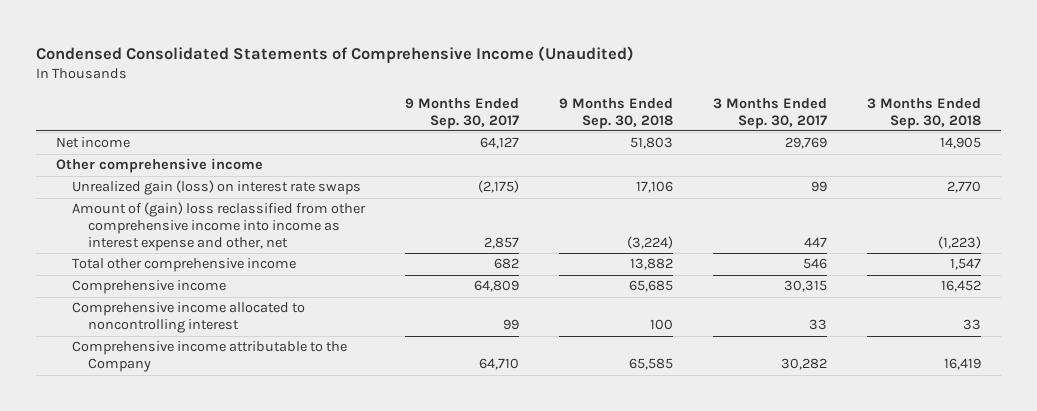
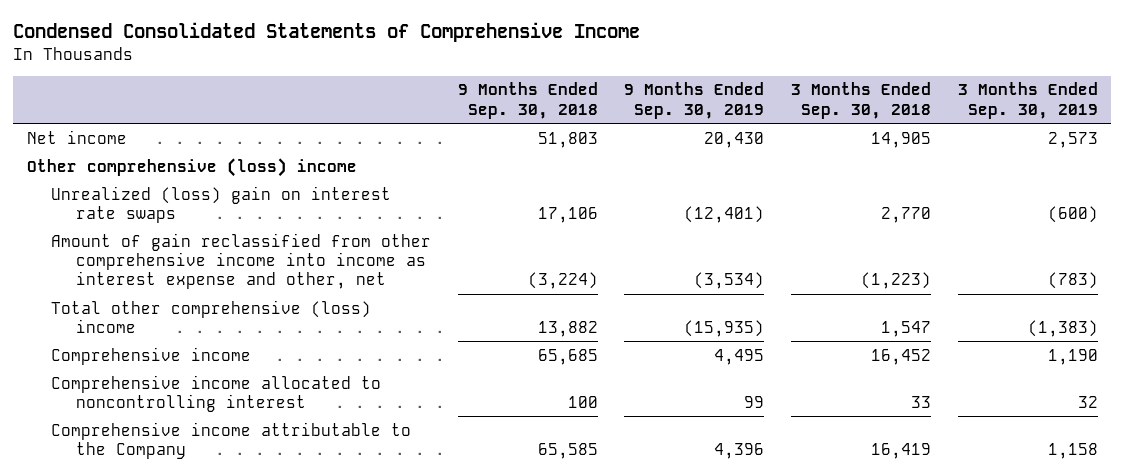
[36,45,635,63] Condensed Consolidated Statements of Comprehensive Income (Unaudited) -> [13,22,641,43] Condensed Consolidated Statements of Comprehensive Income
[404,97,519,129] 9 Months Ended Sep. 30, 2017 -> none
[712,97,827,129] 3 Months Ended Sep. 30, 2017 -> none
none -> [624,82,765,119] 9 Months Ended Sep. 30, 2019
none -> [957,82,1098,119] 3 Months Ended Sep. 30, 2019
[56,158,264,174] Other comprehensive income -> [26,157,357,177] Other comprehensive (loss) income
[71,180,361,196] Unrealized gain (loss) on interest rate swaps -> [51,185,392,223] Unrealized (loss) gain on interest rate swaps
[71,202,366,251] Amount of (gain) loss reclassified from other comprehensive income into income as interest expense and other, net -> [51,232,432,290] Amount of gain reclassified from other comprehensive income into income as interest expense and other, net
[71,258,296,273] Total other comprehensive income -> [51,299,372,333] Total other comprehensive (loss) income

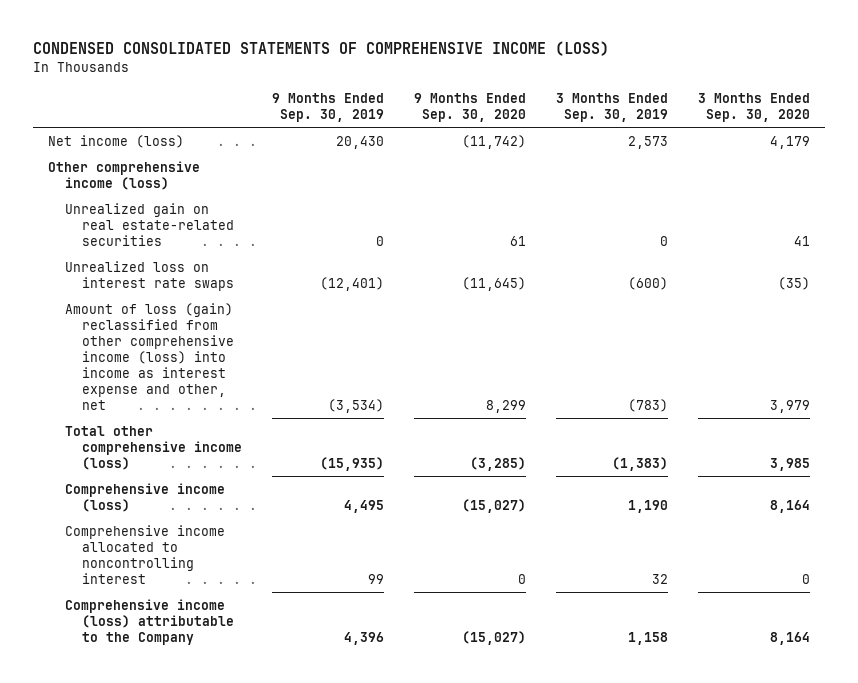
[13,22,641,43] Condensed Consolidated Statements of Comprehensive Income -> [33,40,610,56] CONDENSED CONSOLIDATED STATEMENTS OF COMPREHENSIVE INCOME (LOSS)
[457,82,598,119] 9 Months Ended Sep. 30, 2018 -> none
[790,82,931,119] 3 Months Ended Sep. 30, 2018 -> none
none -> [414,92,527,122] 9 Months Ended Sep. 30, 2020
none -> [697,92,810,122] 3 Months Ended Sep. 30, 2020
[26,129,127,144] Net income -> [48,135,185,149] Net income (loss)
[26,157,357,177] Other comprehensive (loss) income -> [48,161,201,191] Other comprehensive income (loss)
none -> [65,203,235,246] Unrealized gain on real estate-related securities
[51,185,392,223] Unrealized (loss) gain on interest rate swaps -> [65,261,235,292] Unrealized loss on interest rate swaps
[51,232,432,290] Amount of gain reclassified from other comprehensive income into income as interest expense and other, net -> [65,303,235,410] Amount of loss (gain) reclassified from other comprehensive income (loss) into income as interest expense and other, net
[51,299,372,333] Total other comprehensive (loss) income -> [65,426,243,470] Total other comprehensive income (loss)
[51,346,252,365] Comprehensive income -> [65,483,226,513] Comprehensive income (loss)
[51,421,412,459] Comprehensive income attributable to the Company -> [65,599,235,645] Comprehensive income (loss) attributable to the Company

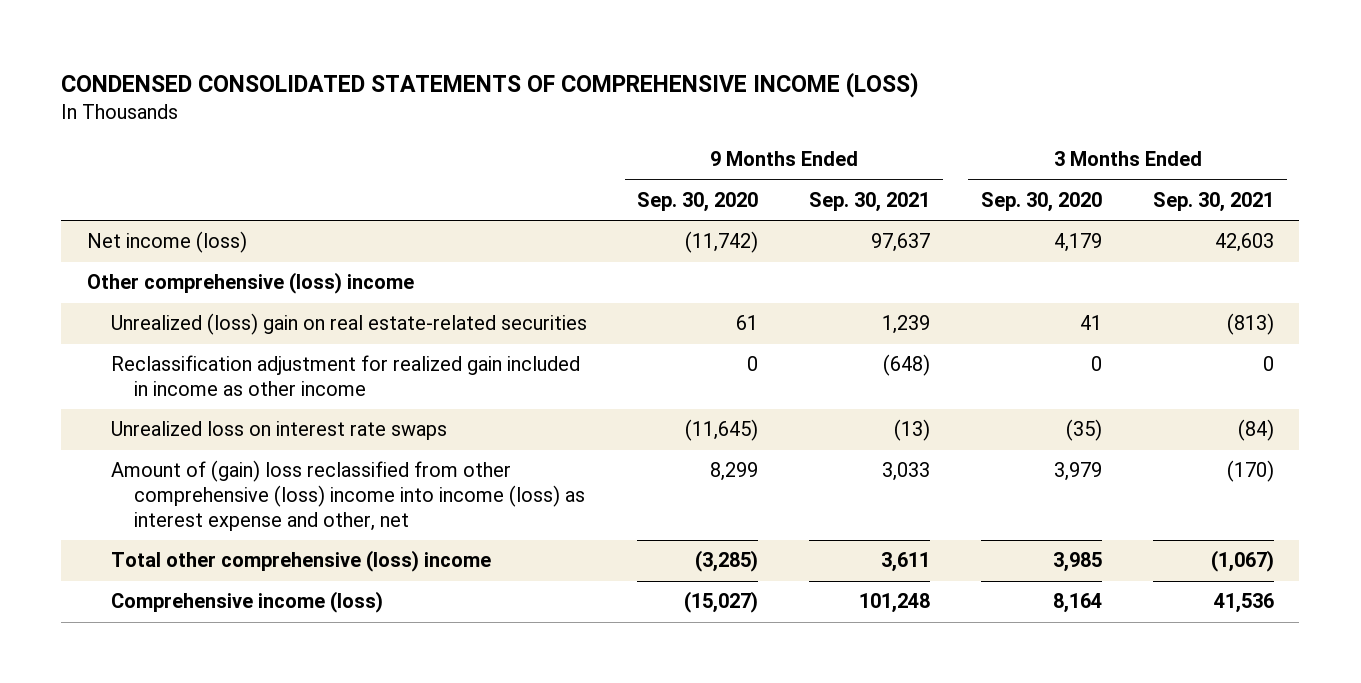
[272,92,385,122] 9 Months Ended Sep. 30, 2019 -> none
[555,92,668,122] 3 Months Ended Sep. 30, 2019 -> none
none -> [809,191,931,212] Sep. 30, 2021
none -> [1152,191,1274,212] Sep. 30, 2021
[48,161,201,191] Other comprehensive income (loss) -> [86,272,414,295] Other comprehensive (loss) income
[65,203,235,246] Unrealized gain on real estate-related securities -> [110,313,587,336] Unrealized (loss) gain on real estate-related securities
none -> [110,355,580,397] Reclassification adjustment for realized gain included in income as other income
[65,303,235,410] Amount of loss (gain) reclassified from other comprehensive income (loss) into income as interest expense and other, net -> [110,460,586,531] Amount of (gain) loss reclassified from other comprehensive (loss) income into income (loss) as interest expense and other, net
[65,426,243,470] Total other comprehensive income (loss) -> [110,550,491,573] Total other comprehensive (loss) income
[65,525,226,584] Comprehensive income allocated to noncontrolling interest -> none
[65,599,235,645] Comprehensive income (loss) attributable to the Company -> none

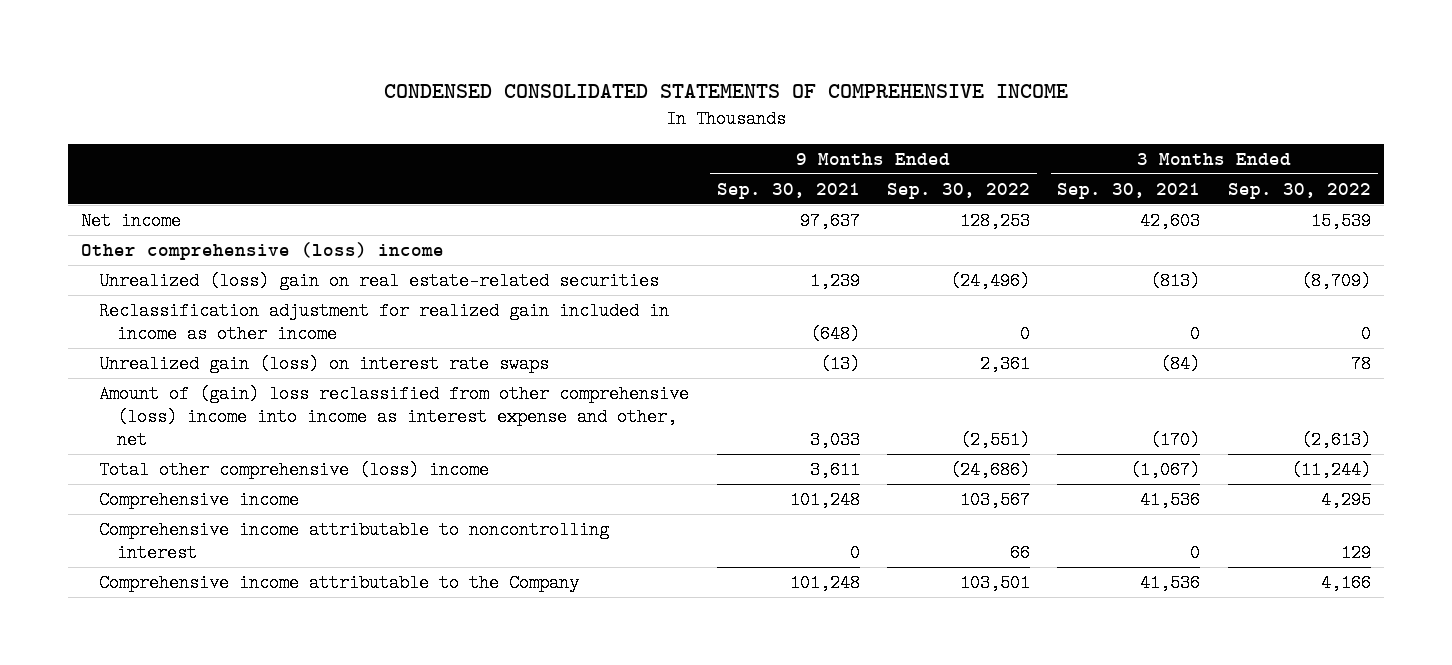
[61,72,920,99] CONDENSED CONSOLIDATED STATEMENTS OF COMPREHENSIVE INCOME (LOSS) -> [384,83,1069,98] CONDENSED CONSOLIDATED STATEMENTS OF COMPREHENSIVE INCOME
[637,191,759,212] Sep. 30, 2020 -> none
[981,191,1103,212] Sep. 30, 2020 -> none
none -> [886,182,1030,199] Sep. 30, 2022
none -> [1227,182,1371,199] Sep. 30, 2022
[86,231,247,254] Net income (loss) -> [81,211,182,230] Net income
[110,421,447,441] Unrealized loss on interest rate swaps -> [99,354,550,373] Unrealized gain (loss) on interest rate swaps
[110,460,586,531] Amount of (gain) loss reclassified from other comprehensive (loss) income into income (loss) as interest expense and other, net -> [99,384,690,450] Amount of (gain) loss reclassified from other comprehensive (loss) income into income as interest expense and other, net
[110,591,383,614] Comprehensive income (loss) -> [99,490,300,509] Comprehensive income
none -> [99,520,610,563] Comprehensive income attributable to noncontrolling interest
none -> [99,573,580,592] Comprehensive income attributable to the Company

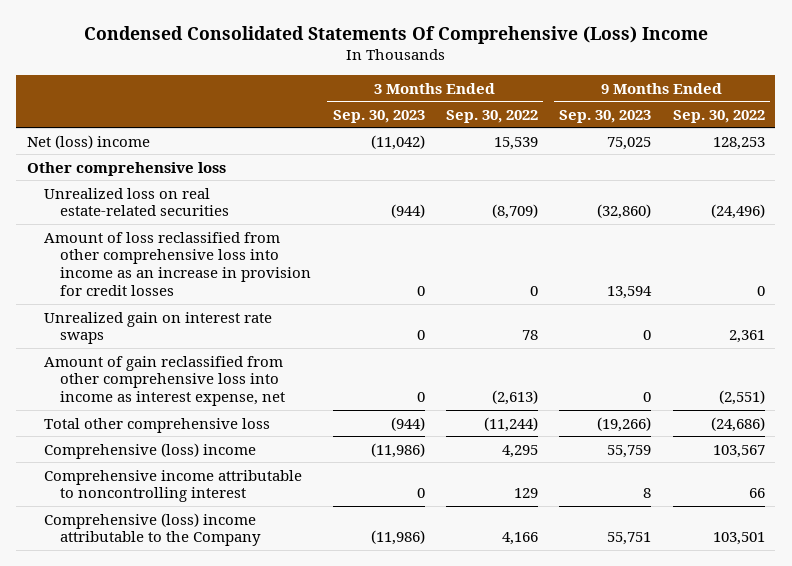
[384,83,1069,98] CONDENSED CONSOLIDATED STATEMENTS OF COMPREHENSIVE INCOME -> [83,25,708,44] Condensed Consolidated Statements Of Comprehensive (Loss) Income
[716,182,860,199] Sep. 30, 2021 -> none
[1057,182,1201,199] Sep. 30, 2021 -> none
none -> [332,109,425,123] Sep. 30, 2023
none -> [559,109,652,123] Sep. 30, 2023
[99,301,670,344] Reclassification adjustment for realized gain included in income as other income -> none
[81,211,182,230] Net income -> [27,134,151,149] Net (loss) income
[81,241,445,260] Other comprehensive (loss) income -> [27,161,227,176] Other comprehensive loss
[99,271,660,290] Unrealized (loss) gain on real estate-related securities -> [43,187,230,217] Unrealized loss on real estate-related securities
none -> [43,231,312,297] Amount of loss reclassified from other comprehensive loss into income as an increase in provision for credit losses
[99,354,550,373] Unrealized gain (loss) on interest rate swaps -> [43,311,272,345] Unrealized gain on interest rate swaps
[99,384,690,450] Amount of (gain) loss reclassified from other comprehensive (loss) income into income as interest expense and other, net -> [43,355,286,407] Amount of gain reclassified from other comprehensive loss into income as interest expense, net
[99,460,490,479] Total other comprehensive (loss) income -> [43,417,270,433] Total other comprehensive loss
[99,490,300,509] Comprehensive income -> [43,442,256,459] Comprehensive (loss) income
[99,573,580,592] Comprehensive income attributable to the Company -> [43,512,262,547] Comprehensive (loss) income attributable to the Company

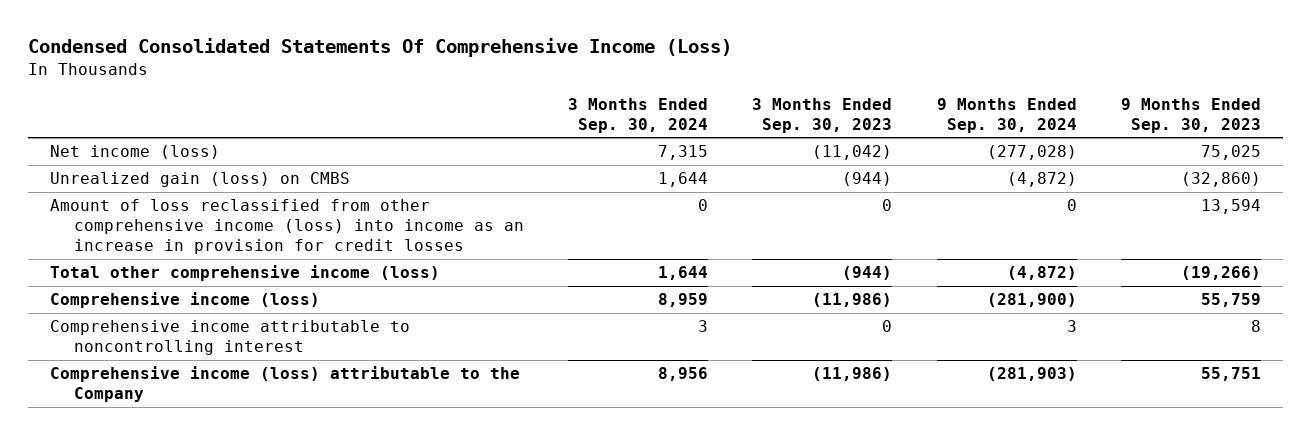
[83,25,708,44] Condensed Consolidated Statements Of Comprehensive (Loss) Income -> [28,38,733,58] Condensed Consolidated Statements Of Comprehensive Income (Loss)
[445,109,538,123] Sep. 30, 2022 -> none
[672,109,765,123] Sep. 30, 2022 -> none
none -> [568,97,709,133] 3 Months Ended Sep. 30, 2024
none -> [936,97,1077,133] 9 Months Ended Sep. 30, 2024
[27,161,227,176] Other comprehensive loss -> none
[43,311,272,345] Unrealized gain on interest rate swaps -> none
[43,355,286,407] Amount of gain reclassified from other comprehensive loss into income as interest expense, net -> none
[27,134,151,149] Net (loss) income -> [50,145,221,160] Net income (loss)
[43,187,230,217] Unrealized loss on real estate-related securities -> [50,172,351,188] Unrealized gain (loss) on CMBS
[43,231,312,297] Amount of loss reclassified from other comprehensive loss into income as an increase in provision for credit losses -> [50,199,524,255] Amount of loss reclassified from other comprehensive income (loss) into income as an increase in provision for credit losses
[43,417,270,433] Total other comprehensive loss -> [50,265,441,282] Total other comprehensive income (loss)
[43,442,256,459] Comprehensive (loss) income -> [50,292,321,309] Comprehensive income (loss)
[43,512,262,547] Comprehensive (loss) income attributable to the Company -> [50,366,521,403] Comprehensive income (loss) attributable to the Company

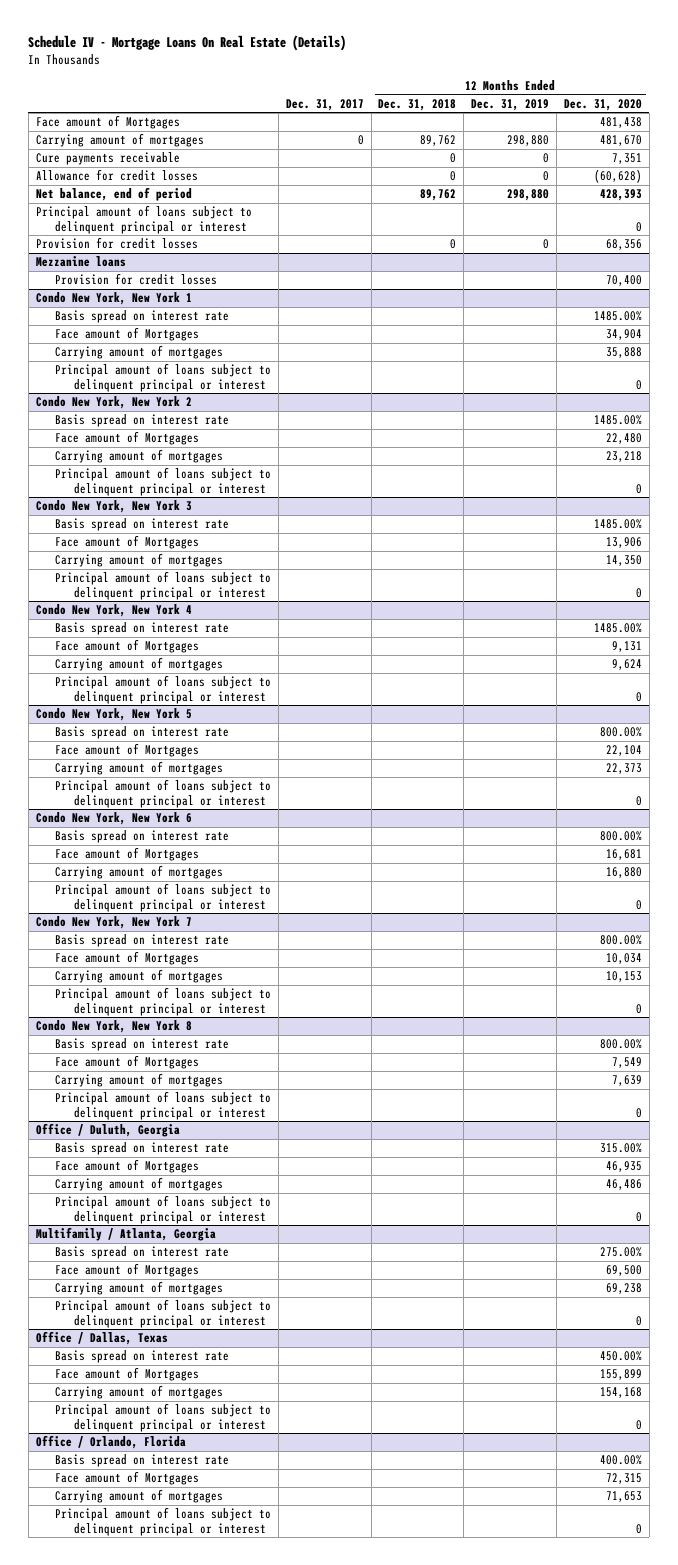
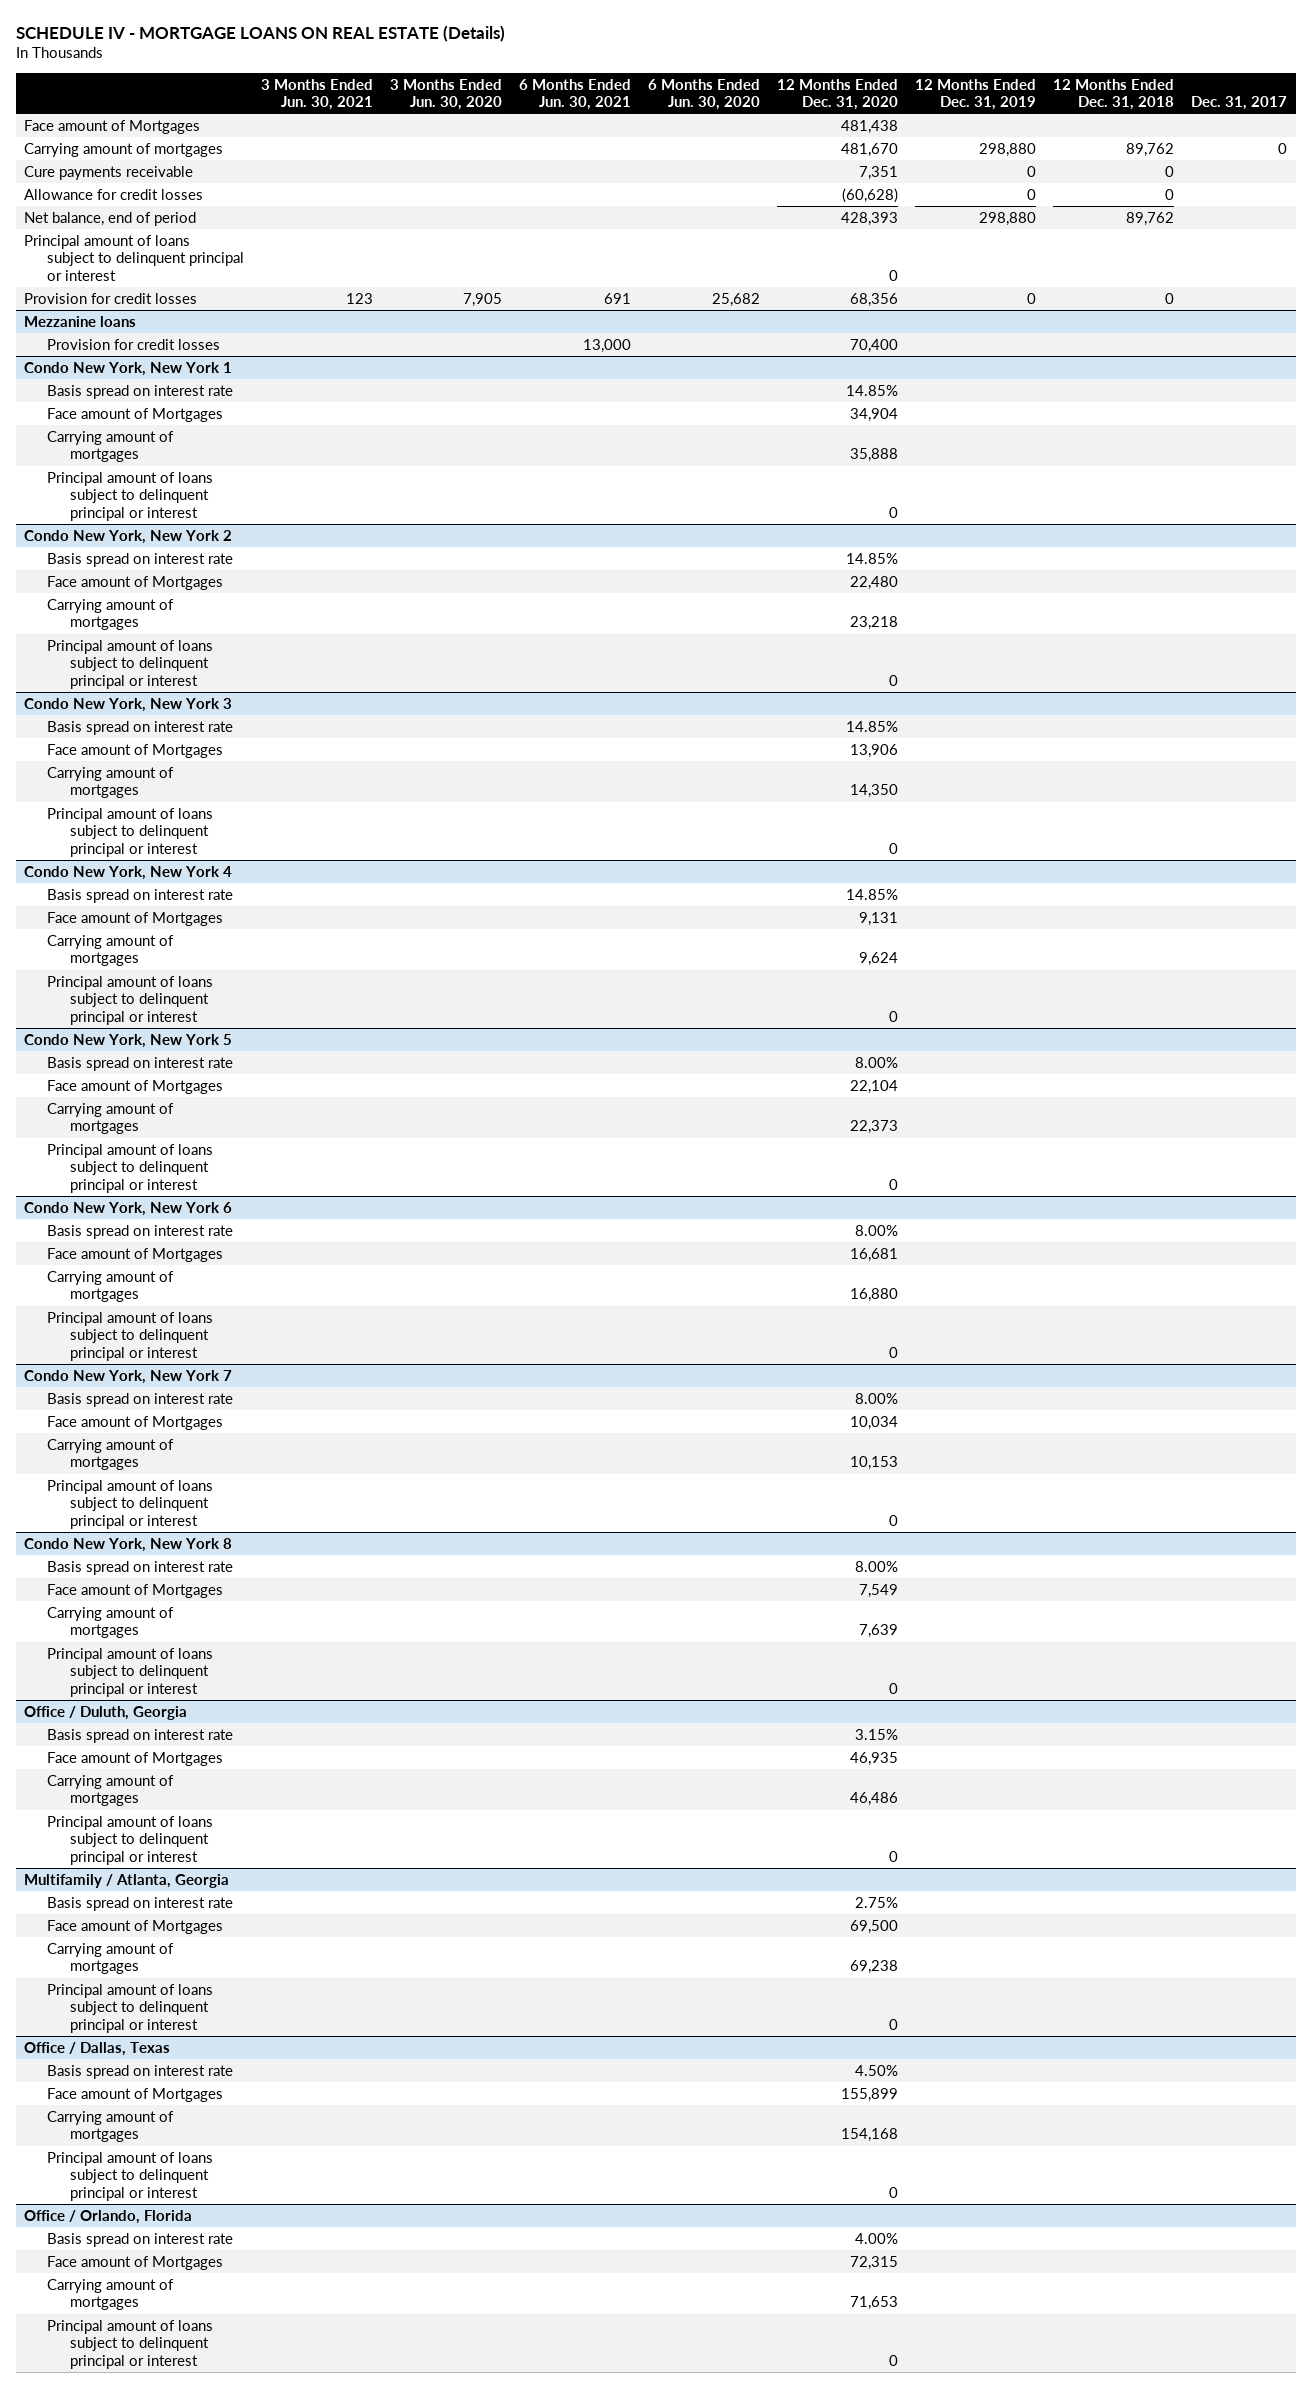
[28,35,347,52] Schedule IV - Mortgage Loans On Real Estate (Details) -> [15,24,505,42] SCHEDULE IV - MORTGAGE LOANS ON REAL ESTATE (Details)
none -> [261,78,374,110] 3 Months Ended Jun. 30, 2021
none -> [390,78,503,110] 3 Months Ended Jun. 30, 2020
none -> [519,78,632,110] 6 Months Ended Jun. 30, 2021
none -> [648,78,761,110] 6 Months Ended Jun. 30, 2020
[593,311,642,322] 1485.00% -> [846,384,899,396] 14.85%
[593,415,642,426] 1485.00% -> [846,552,899,564] 14.85%
[593,519,642,530] 1485.00% -> [846,720,899,732] 14.85%
[593,623,642,634] 1485.00% -> [846,888,899,900] 14.85%
[599,727,642,738] 800.00% -> [855,1056,899,1068] 8.00%
[599,831,642,842] 800.00% -> [855,1224,899,1236] 8.00%
[599,935,642,946] 800.00% -> [855,1392,899,1404] 8.00%
[599,1039,642,1050] 800.00% -> [855,1560,899,1572] 8.00%
[599,1143,642,1154] 315.00% -> [855,1728,899,1740] 3.15%
[599,1247,642,1258] 275.00% -> [855,1896,899,1908] 2.75%
[599,1351,642,1362] 450.00% -> [855,2064,899,2076] 4.50%
[599,1455,642,1466] 400.00% -> [855,2232,899,2244] 4.00%

